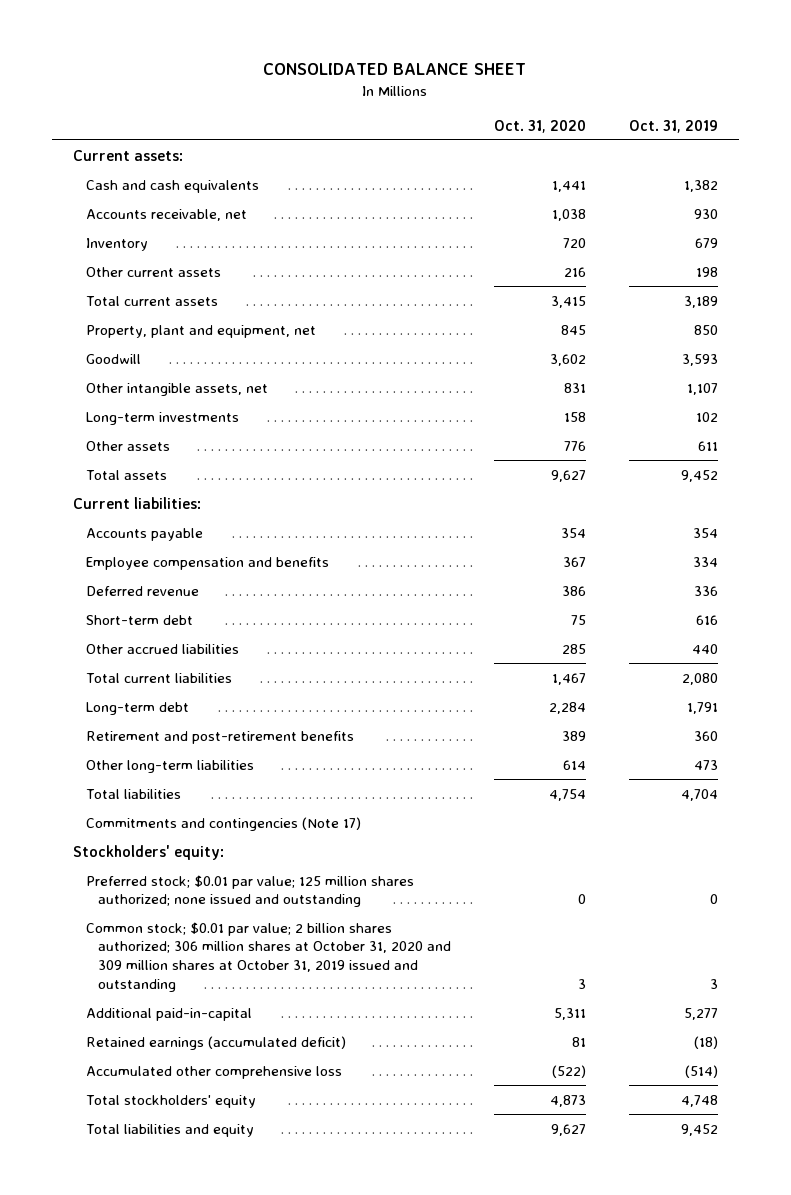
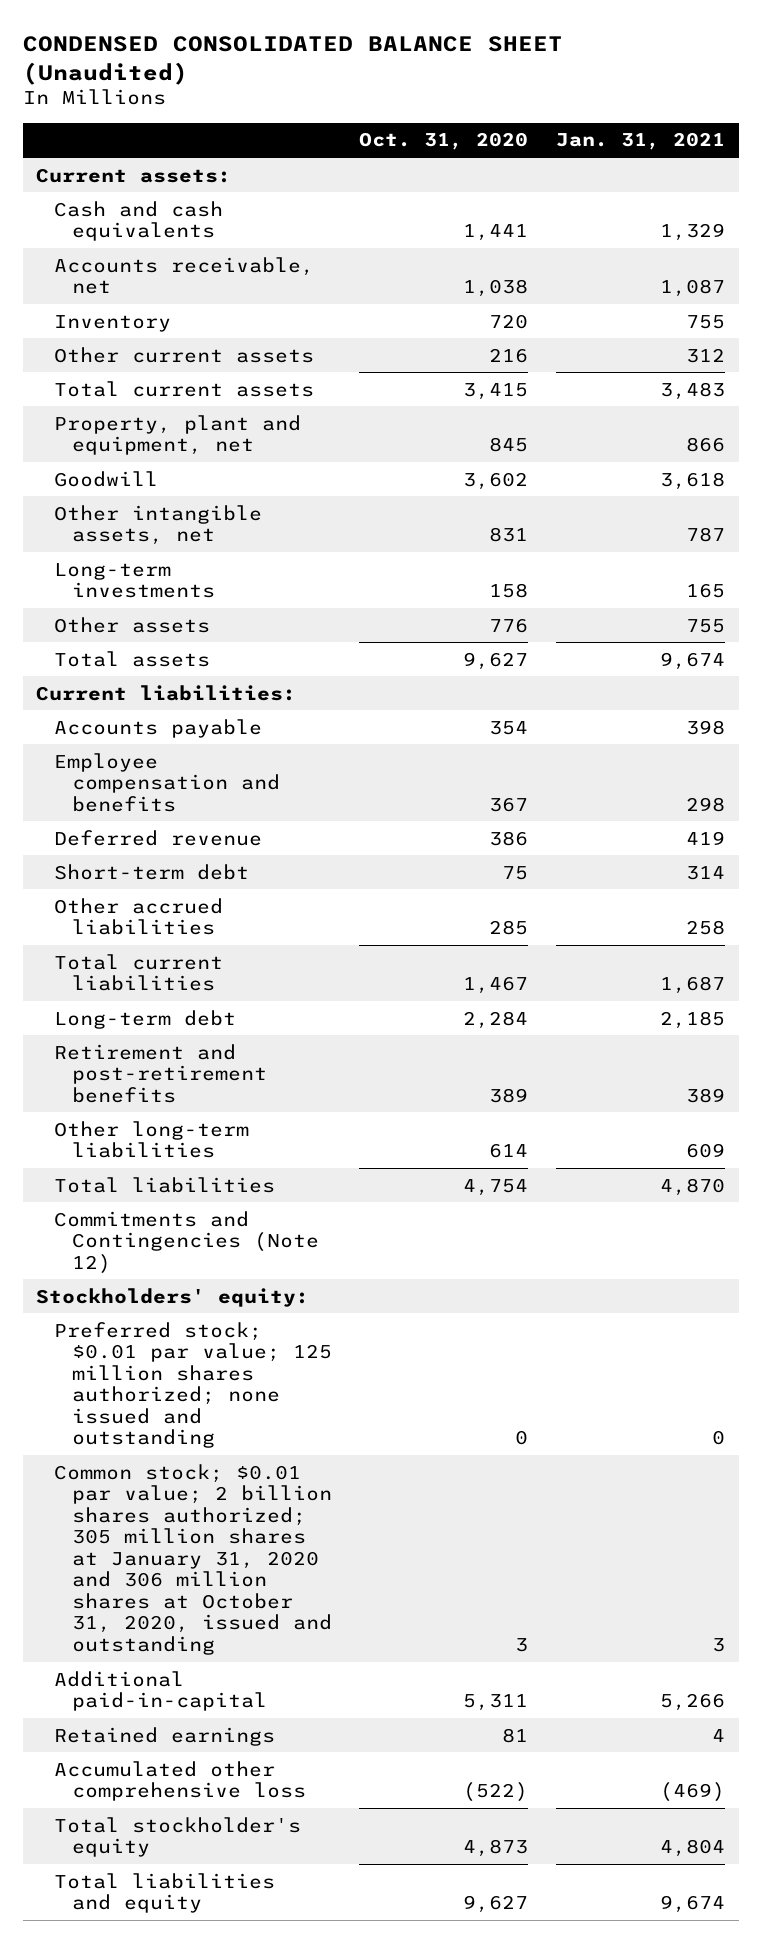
[263,63,527,76] CONSOLIDATED BALANCE SHEET -> [22,36,563,85] CONDENSED CONSOLIDATED BALANCE SHEET (Unaudited)
[628,119,718,133] Oct. 31, 2019 -> none
none -> [555,132,725,151] Jan. 31, 2021
[85,816,361,831] Commitments and contingencies (Note 17) -> [54,1210,319,1274] Commitments and Contingencies (Note 12)
[85,921,452,992] Common stock; $0.01 par value; 2 billion shares authorized; 306 million shares at October 31, 2020 and 309 million shares at October 31, 2019 issued and outstanding -> [54,1463,332,1656] Common stock; $0.01 par value; 2 billion shares authorized; 305 million shares at January 31, 2020 and 306 million shares at October 31, 2020, issued and outstanding
[85,1035,346,1050] Retained earnings (accumulated deficit) -> [54,1726,276,1746] Retained earnings
[85,1094,256,1108] Total stockholders' equity -> [54,1816,302,1858] Total stockholder's equity

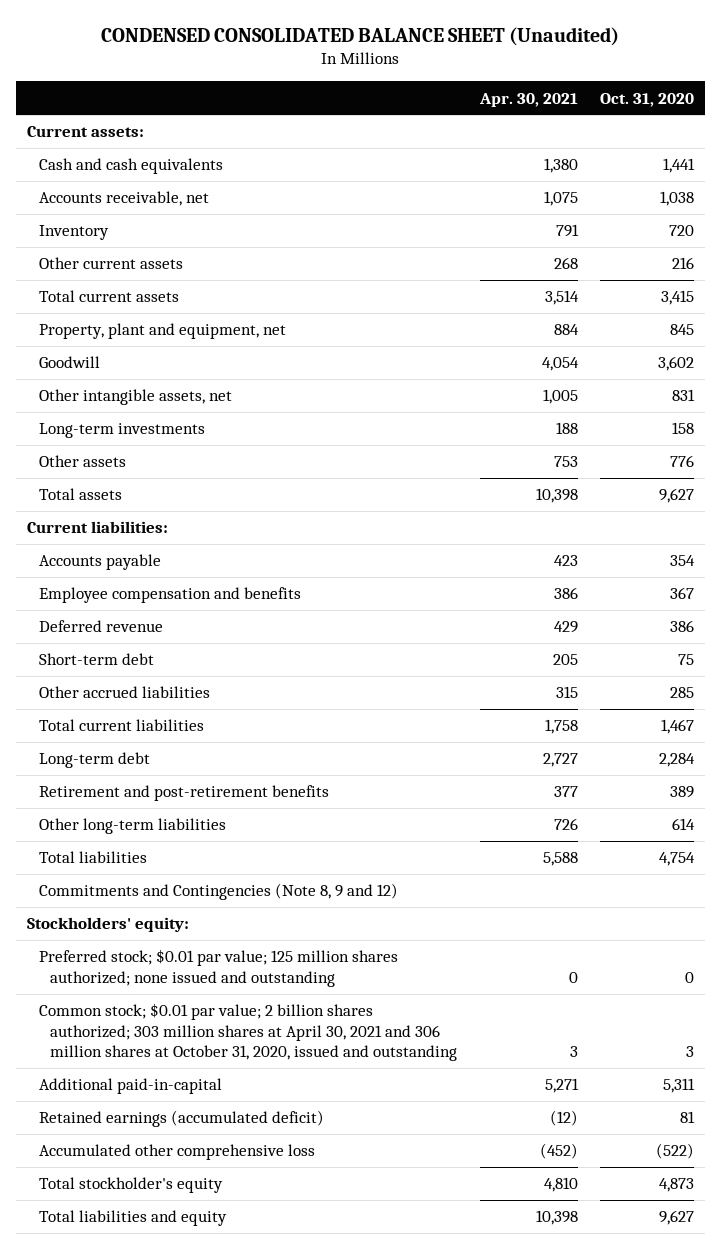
[555,132,725,151] Jan. 31, 2021 -> none
none -> [478,92,578,107] Apr. 30, 2021
[54,1210,319,1274] Commitments and Contingencies (Note 12) -> [38,883,398,901] Commitments and Contingencies (Note 8, 9 and 12)
[54,1463,332,1656] Common stock; $0.01 par value; 2 billion shares authorized; 305 million shares at January 31, 2020 and 306 million shares at October 31, 2020, issued and outstanding -> [38,1003,458,1062] Common stock; $0.01 par value; 2 billion shares authorized; 303 million shares at April 30, 2021 and 306 million shares at October 31, 2020, issued and outstanding
[54,1726,276,1746] Retained earnings -> [38,1110,324,1128] Retained earnings (accumulated deficit)

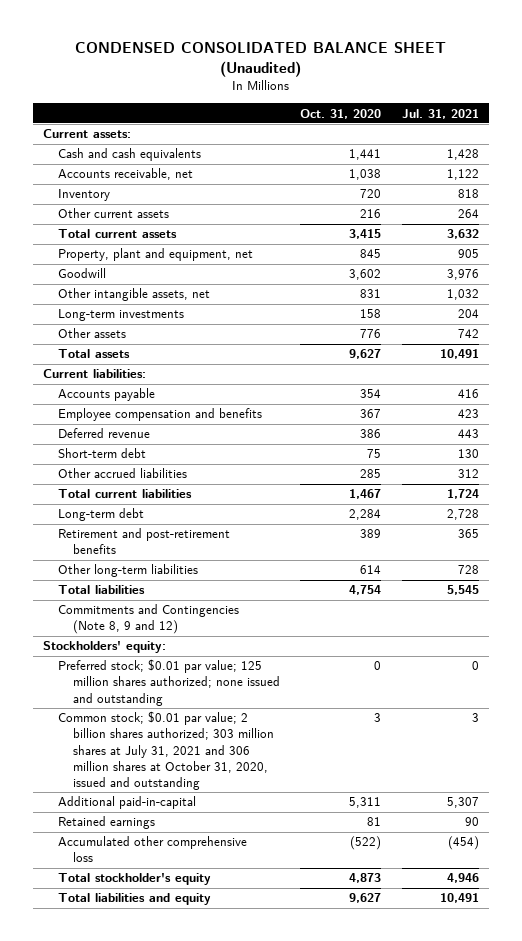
[478,92,578,107] Apr. 30, 2021 -> none
none -> [402,108,480,119] Jul. 31, 2021
[38,1003,458,1062] Common stock; $0.01 par value; 2 billion shares authorized; 303 million shares at April 30, 2021 and 306 million shares at October 31, 2020, issued and outstanding -> [57,711,274,791] Common stock; $0.01 par value; 2 billion shares authorized; 303 million shares at July 31, 2021 and 306 million shares at October 31, 2020, issued and outstanding
[38,1110,324,1128] Retained earnings (accumulated deficit) -> [57,816,155,830] Retained earnings

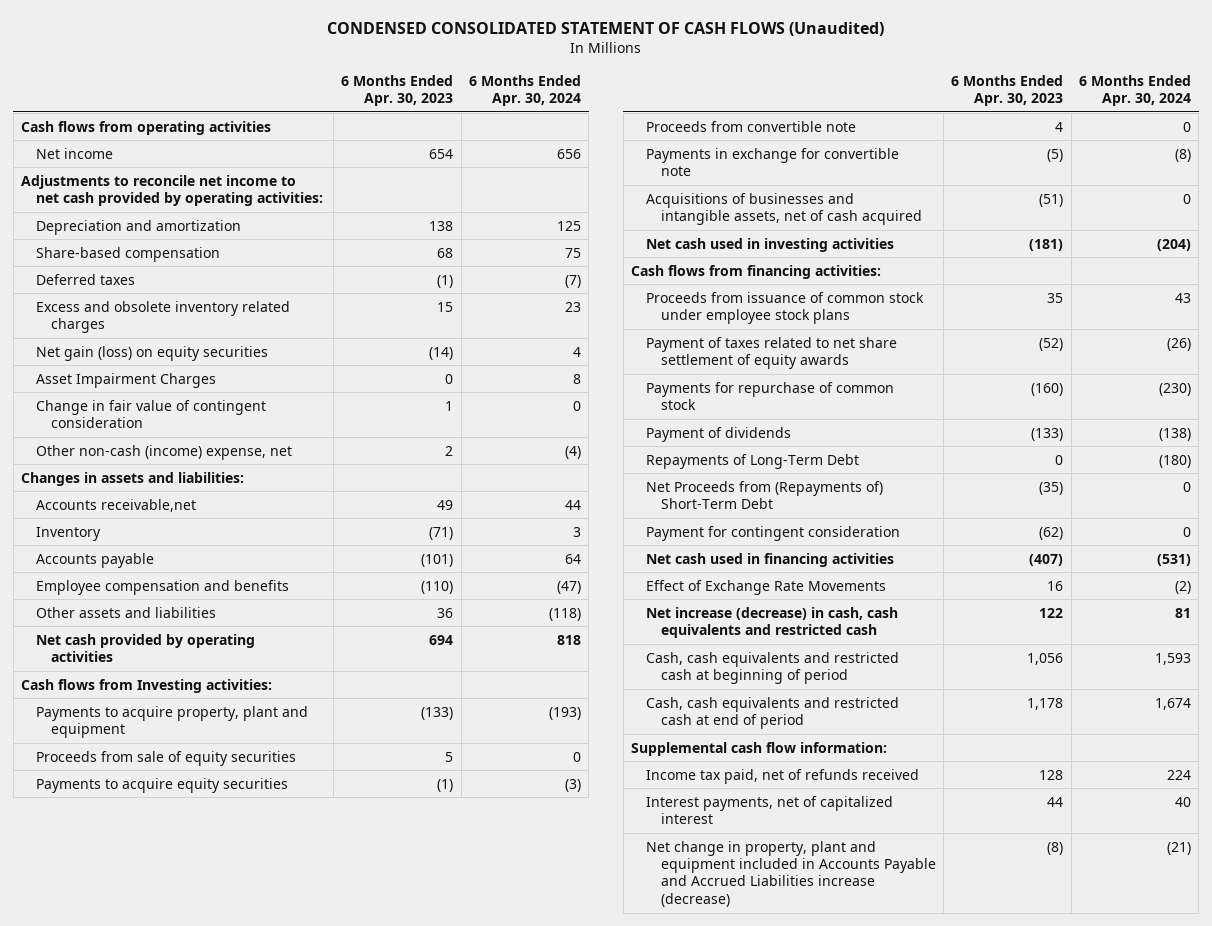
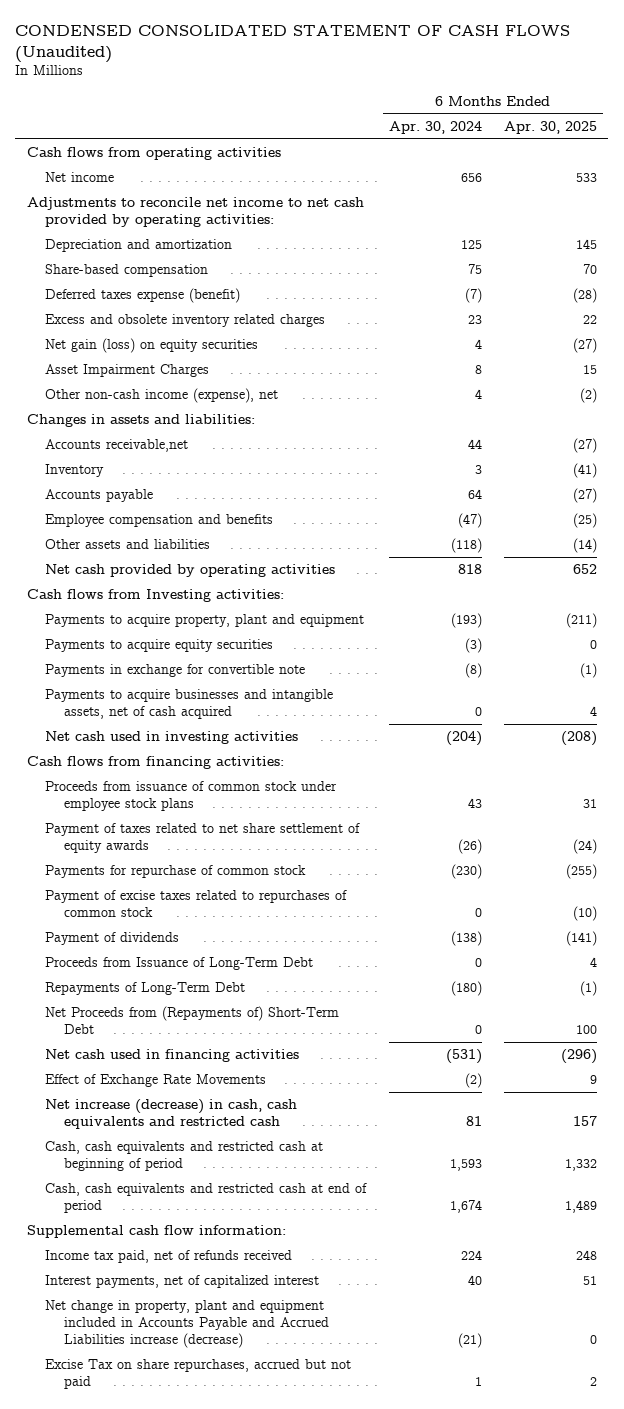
[341,74,454,106] 6 Months Ended Apr. 30, 2023 -> none
none -> [504,120,598,134] Apr. 30, 2025
[35,273,135,285] Deferred taxes -> [45,288,241,304] Deferred taxes expense (benefit)
[35,399,266,429] Change in fair value of contingent consideration -> none
[35,444,292,460] Other non-cash (income) expense, net -> [45,388,279,404] Other non-cash income (expense), net
[564,445,581,459] (4) -> [474,389,482,400] 4
[35,750,296,766] Proceeds from sale of equity securities -> none
[645,120,856,132] Proceeds from convertible note -> none
[645,192,922,226] Acquisitions of businesses and intangible assets, net of cash acquired -> [45,689,334,720] Payments to acquire businesses and intangible assets, net of cash acquired
none -> [45,890,348,918] Payment of excise taxes related to repurchases of common stock
none -> [45,957,314,971] Proceeds from Issuance of Long-Term Debt
[645,525,900,541] Payment for contingent consideration -> none
none -> [45,1359,352,1390] Excise Tax on share repurchases, accrued but not paid

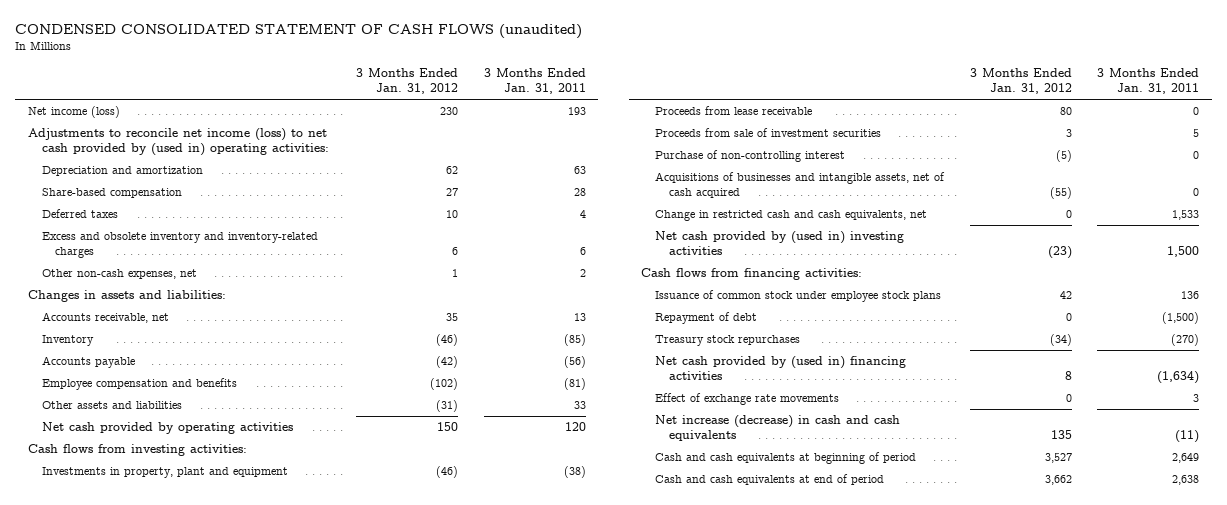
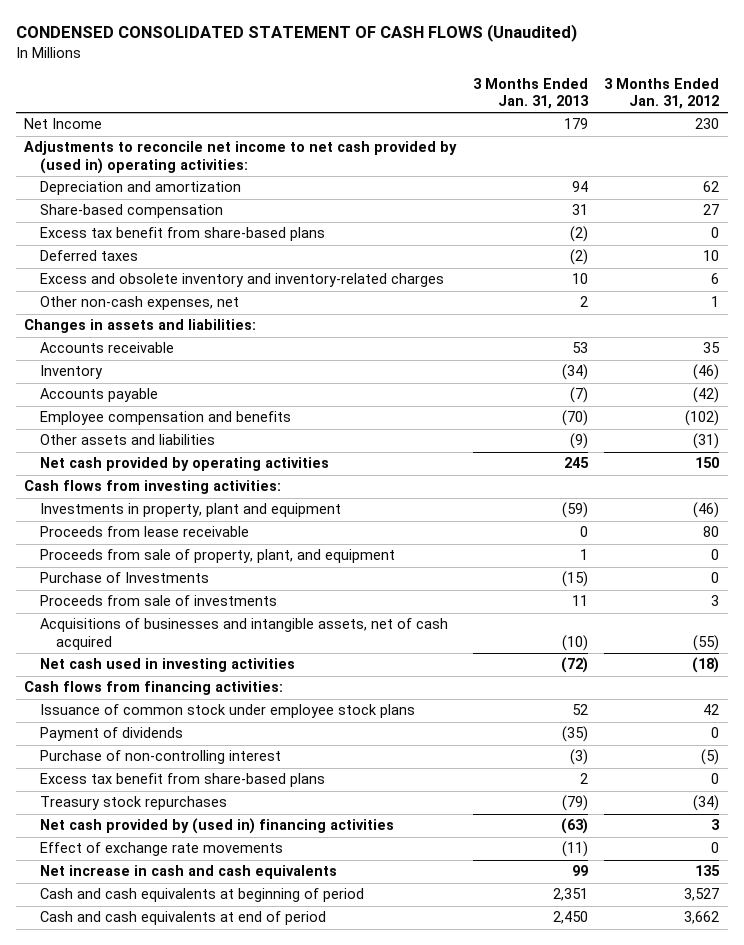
[15,23,583,39] CONDENSED CONSOLIDATED STATEMENT OF CASH FLOWS (unaudited) -> [15,24,577,43] CONDENSED CONSOLIDATED STATEMENT OF CASH FLOWS (Unaudited)
[483,68,586,95] 3 Months Ended Jan. 31, 2011 -> none
none -> [472,77,589,109] 3 Months Ended Jan. 31, 2013
[27,106,120,119] Net income (loss) -> [24,118,103,130] Net Income
[27,128,329,157] Adjustments to reconcile net income (loss) to net cash provided by (used in) operating activities: -> [24,141,458,174] Adjustments to reconcile net income to net cash provided by (used in) operating activities:
none -> [40,227,326,242] Excess tax benefit from share-based plans
[41,312,169,324] Accounts receivable, net -> [40,342,175,354] Accounts receivable
none -> [40,549,396,564] Proceeds from sale of property, plant, and equipment
none -> [40,572,210,584] Purchase of Investments
[655,128,882,138] Proceeds from sale of investment securities -> [40,595,278,607] Proceeds from sale of investments
[655,210,928,222] Change in restricted cash and cash equivalents, net -> none
[655,231,905,256] Net cash provided by (used in) investing activities -> [40,658,296,673] Net cash used in investing activities
[1047,246,1072,260] (23) -> [692,657,720,674] (18)
[655,312,758,325] Repayment of debt -> none
none -> [40,727,184,742] Payment of dividends
[655,150,846,163] Purchase of non-controlling interest -> [40,750,282,765] Purchase of non-controlling interest
none -> [40,773,326,788] Excess tax benefit from share-based plans
[1064,371,1072,381] 8 -> [711,819,721,831] 3
[655,415,901,442] Net increase (decrease) in cash and cash equivalents -> [40,865,338,880] Net increase in cash and cash equivalents

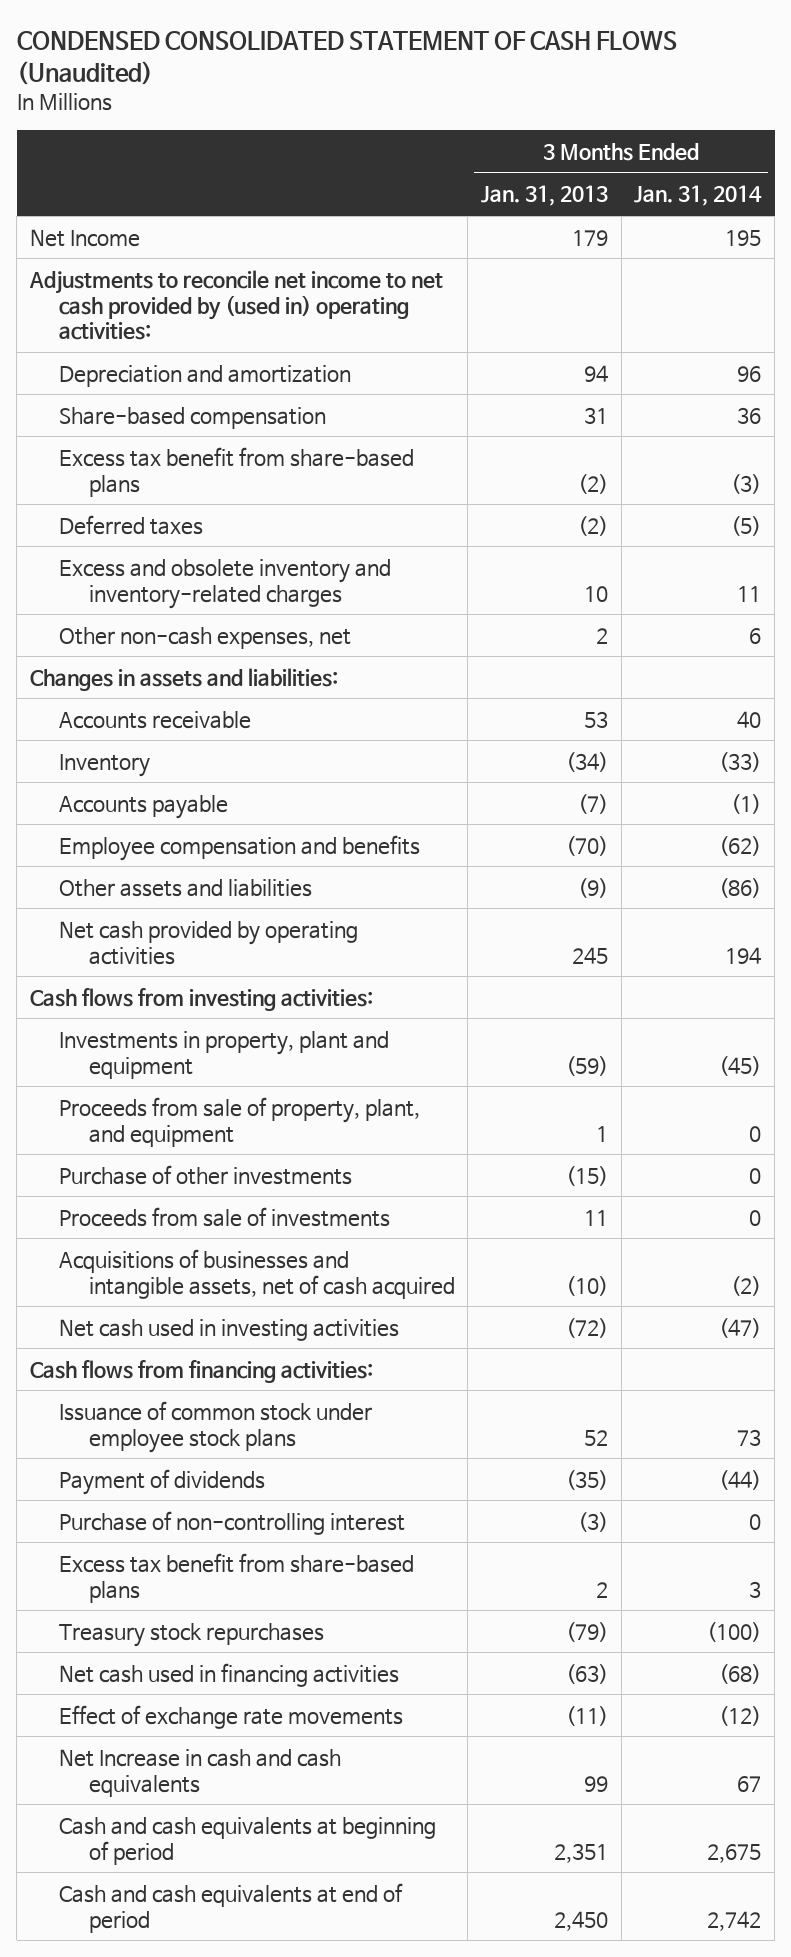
[604,77,720,109] 3 Months Ended Jan. 31, 2012 -> none
none -> [634,185,763,207] Jan. 31, 2014
[40,526,250,538] Proceeds from lease receivable -> none
[40,572,210,584] Purchase of Investments -> [59,1164,353,1185] Purchase of other investments
[40,818,395,835] Net cash provided by (used in) financing activities -> [59,1662,400,1687] Net cash used in financing activities
[40,865,338,880] Net increase in cash and cash equivalents -> [59,1748,342,1797] Net Increase in cash and cash equivalents

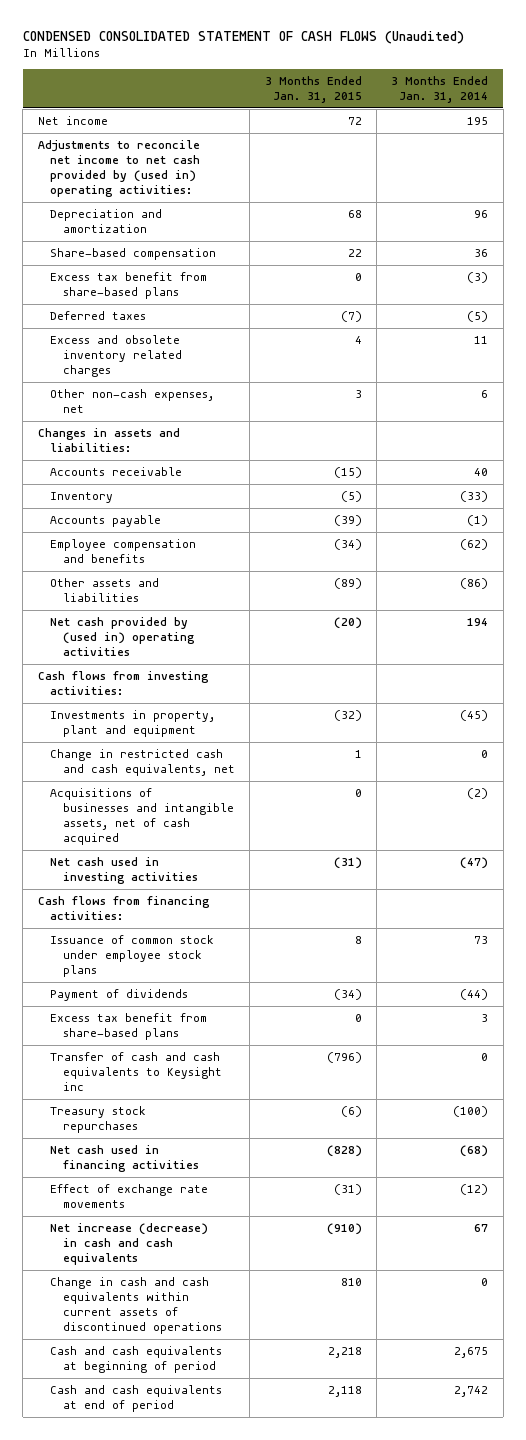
[480,185,608,207] Jan. 31, 2013 -> none
none -> [264,75,362,103] 3 Months Ended Jan. 31, 2015
[29,228,140,247] Net Income -> [37,116,108,126] Net income
[59,558,392,609] Excess and obsolete inventory and inventory-related charges -> [50,335,182,378] Excess and obsolete inventory related charges
[59,920,359,965] Net cash provided by operating activities -> [50,617,195,657] Net cash provided by (used in) operating activities
[59,1096,421,1147] Proceeds from sale of property, plant, and equipment -> none
[59,1164,353,1185] Purchase of other investments -> none
[59,1206,391,1227] Proceeds from sale of investments -> none
none -> [50,749,235,777] Change in restricted cash and cash equivalents, net
[59,1510,406,1535] Purchase of non-controlling interest -> none
none -> [50,1052,222,1092] Transfer of cash and cash equivalents to Keysight inc
[59,1748,342,1797] Net Increase in cash and cash equivalents -> [50,1223,209,1266] Net increase (decrease) in cash and cash equivalents
none -> [50,1277,222,1335] Change in cash and cash equivalents within current assets of discontinued operations

